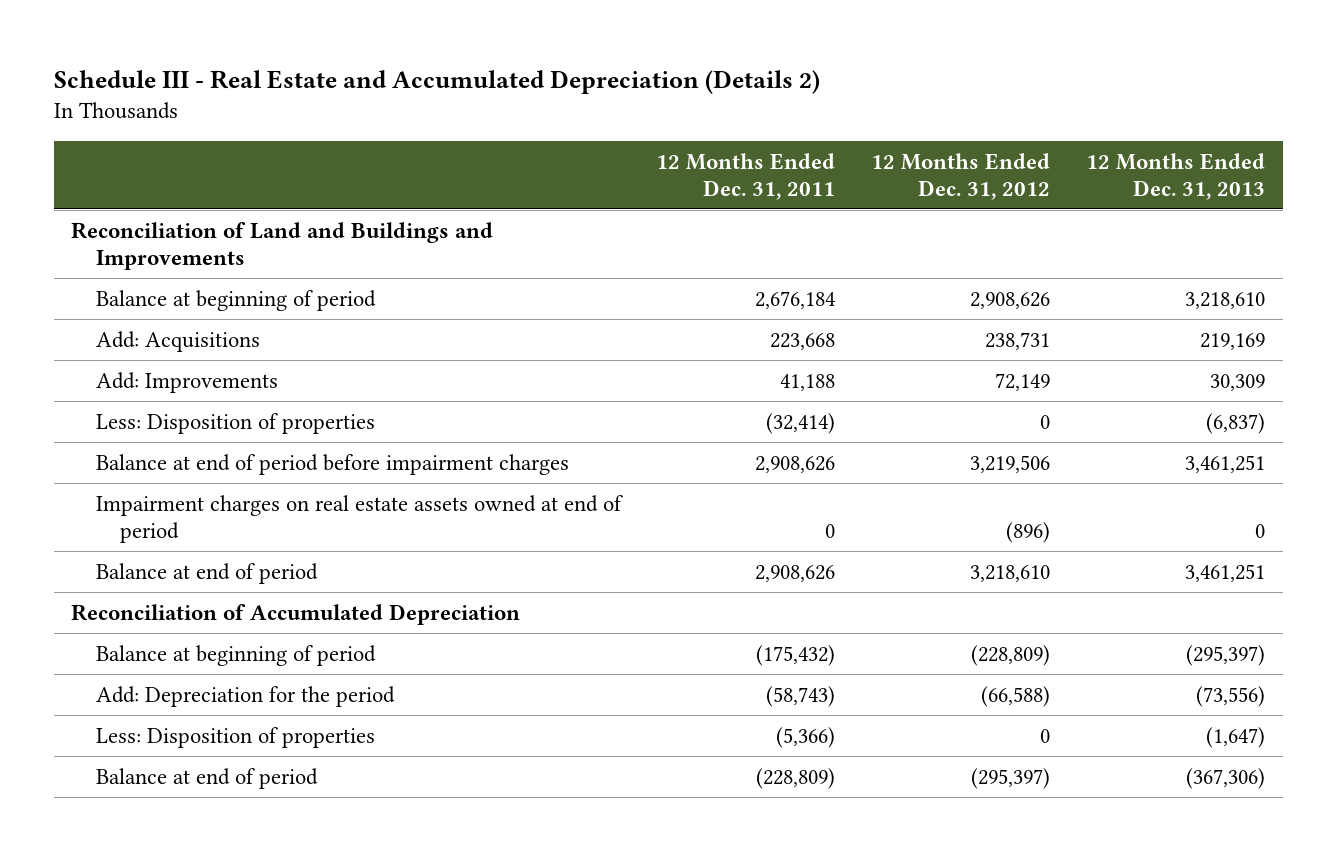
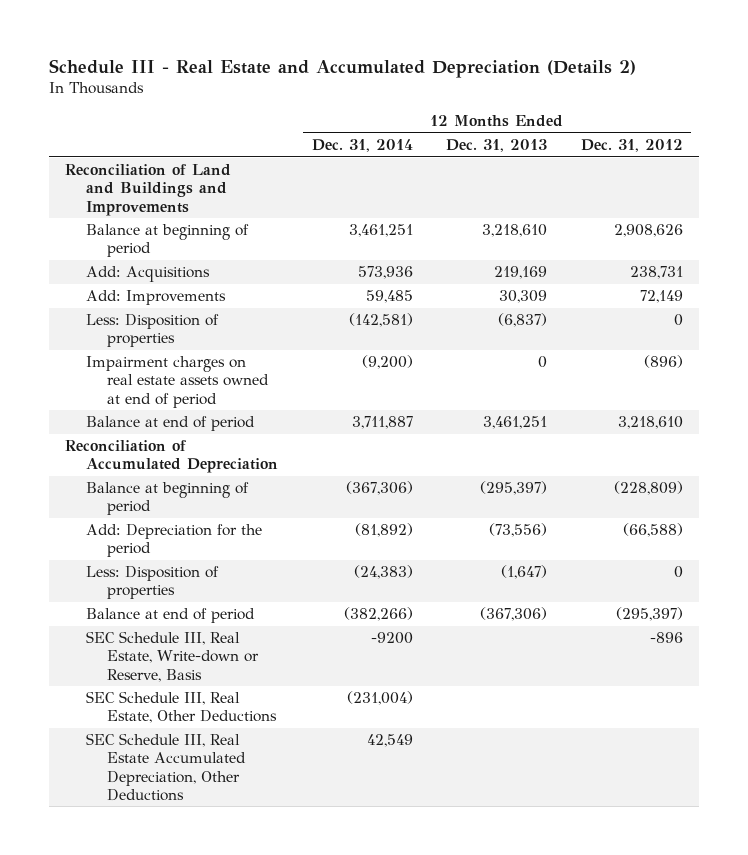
[656,152,836,200] 12 Months Ended Dec. 31, 2011 -> none
none -> [311,138,413,152] Dec. 31, 2014
[95,453,569,475] Balance at end of period before impairment charges -> none
none -> [86,631,260,682] SEC Schedule III, Real Estate, Write-down or Reserve, Basis
none -> [86,691,278,724] SEC Schedule III, Real Estate, Other Deductions
none -> [86,733,247,801] SEC Schedule III, Real Estate Accumulated Depreciation, Other Deductions

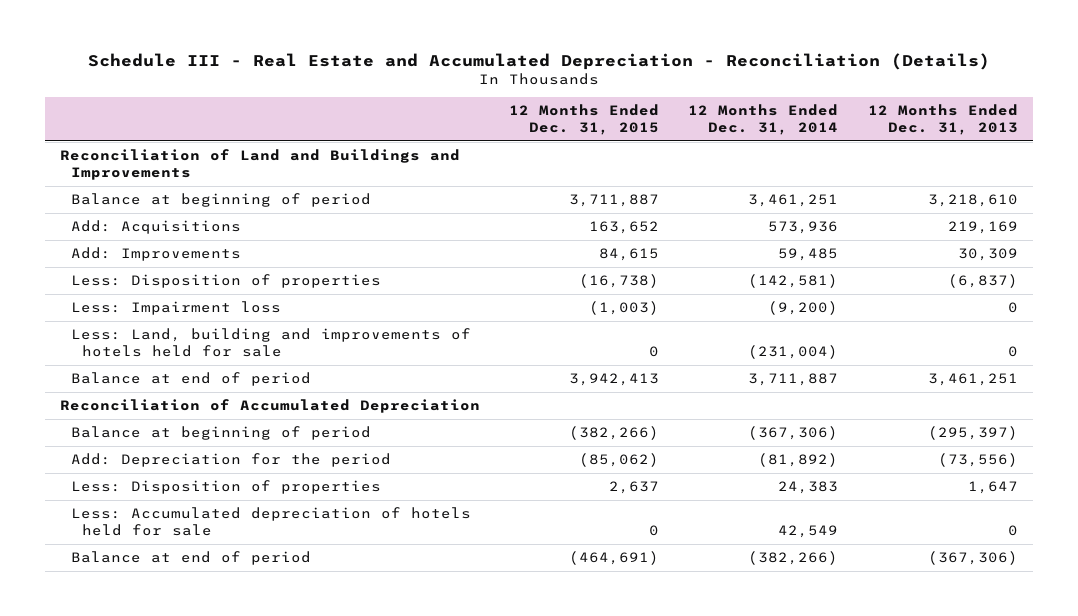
[48,58,636,78] Schedule III - Real Estate and Accumulated Depreciation (Details 2) -> [87,52,990,70] Schedule III - Real Estate and Accumulated Depreciation - Reconciliation (Details)
[580,138,683,152] Dec. 31, 2012 -> none
none -> [509,104,660,135] 12 Months Ended Dec. 31, 2015
[86,356,270,408] Impairment charges on real estate assets owned at end of period -> none
none -> [71,301,282,316] Less: Impairment loss
none -> [71,328,472,357] Less: Land, building and improvements of hotels held for sale
[353,565,413,580] (24,383) -> [778,481,839,495] 24,383
[501,565,548,580] (1,647) -> [967,481,1018,495] 1,647
none -> [71,507,472,536] Less: Accumulated depreciation of hotels held for sale
[86,631,260,682] SEC Schedule III, Real Estate, Write-down or Reserve, Basis -> none
[86,691,278,724] SEC Schedule III, Real Estate, Other Deductions -> none
[86,733,247,801] SEC Schedule III, Real Estate Accumulated Depreciation, Other Deductions -> none

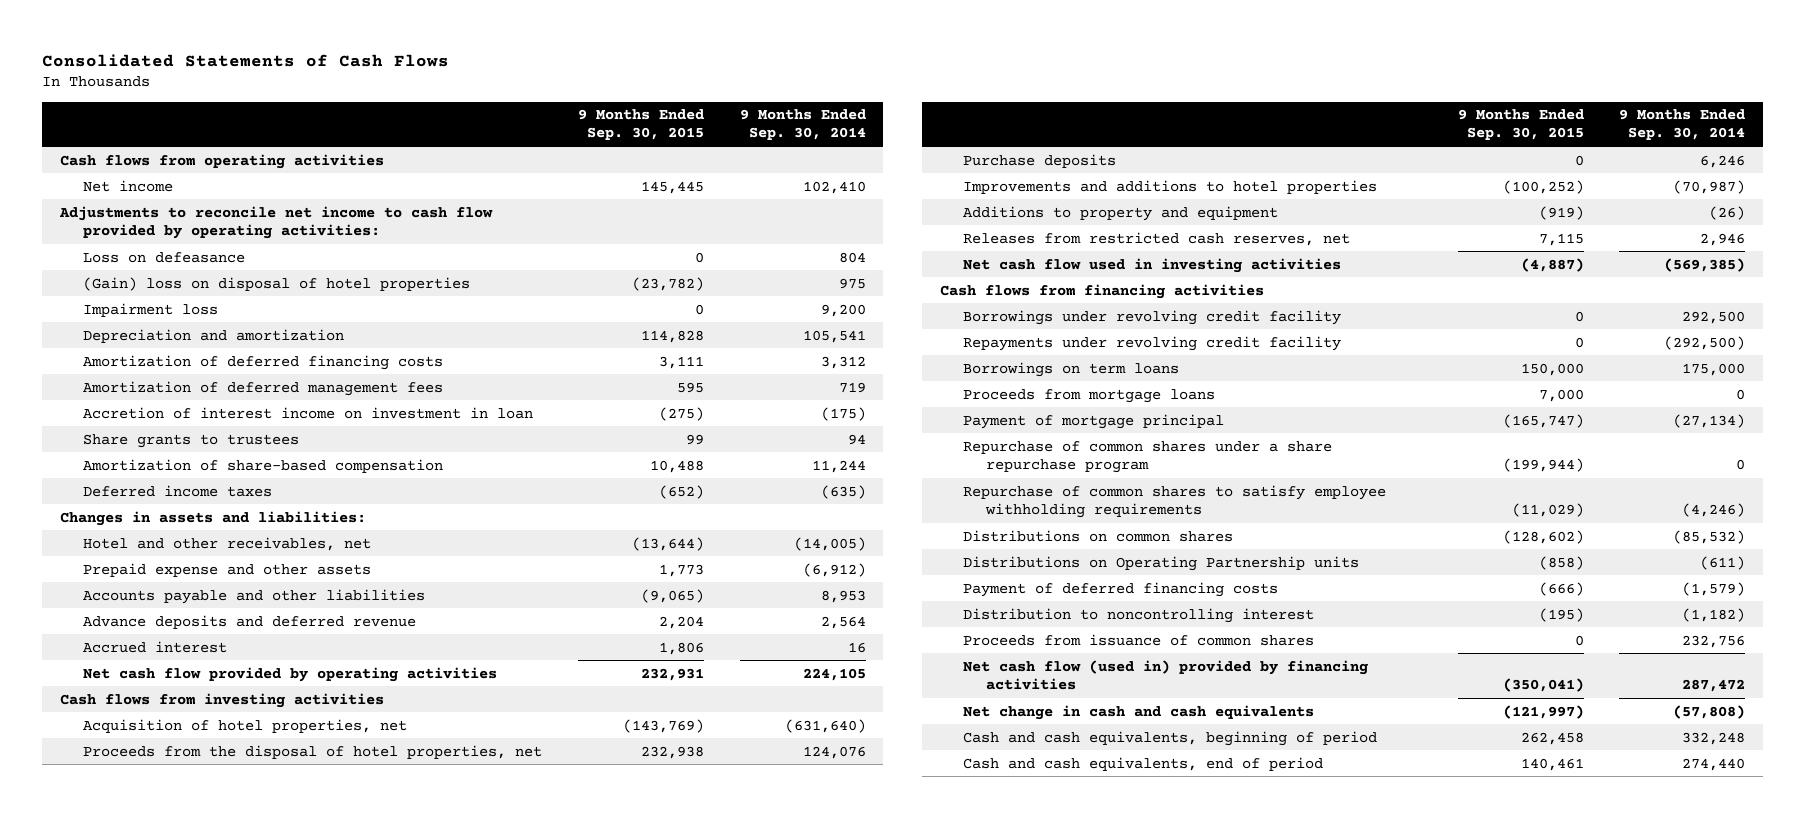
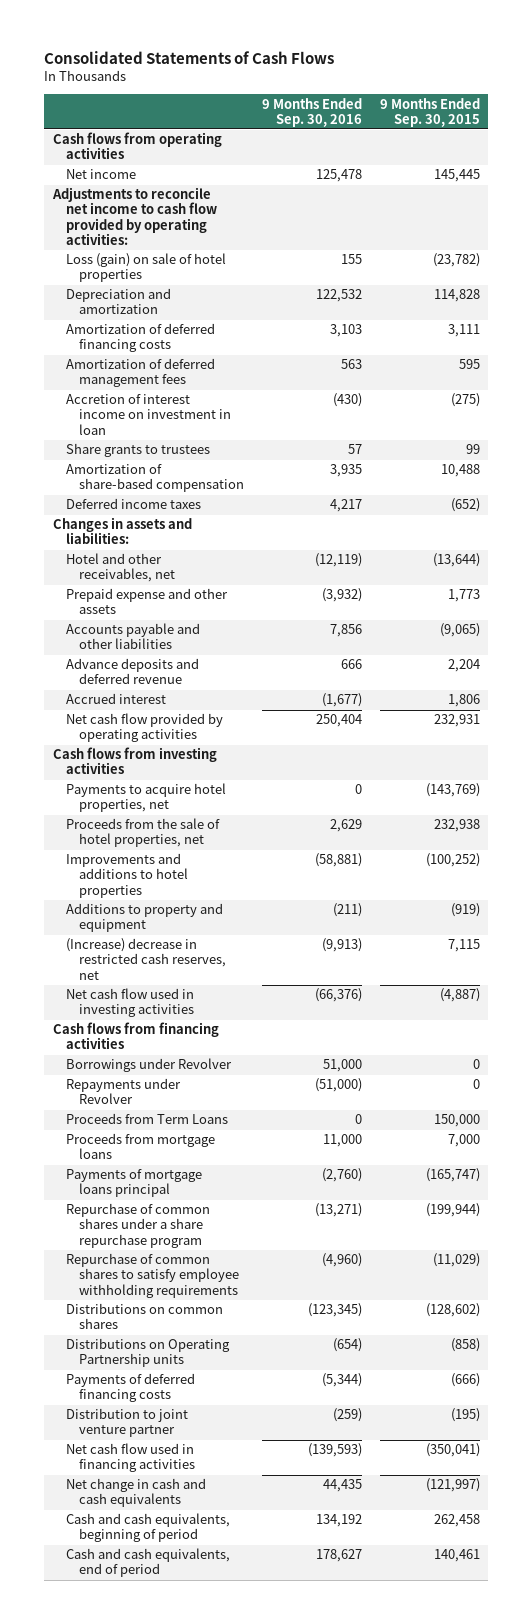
[739,109,866,141] 9 Months Ended Sep. 30, 2014 -> none
none -> [261,97,362,127] 9 Months Ended Sep. 30, 2016
[82,251,245,263] Loss on defeasance -> none
[82,302,218,317] Impairment loss -> none
[82,276,470,291] (Gain) loss on disposal of hotel properties -> [65,253,226,283] Loss (gain) on sale of hotel properties
[962,153,1116,168] Purchase deposits -> none
[82,718,407,733] Acquisition of hotel properties, net -> [65,783,226,813] Payments to acquire hotel properties, net
[82,744,542,759] Proceeds from the disposal of hotel properties, net -> [65,818,220,848] Proceeds from the sale of hotel properties, net
[962,231,1350,246] Releases from restricted cash reserves, net -> [65,938,226,980] (Increase) decrease in restricted cash reserves, net
[962,309,1341,325] Borrowings under revolving credit facility -> [65,1058,232,1073] Borrowings under Revolver
[962,335,1341,351] Repayments under revolving credit facility -> [65,1078,181,1105] Repayments under Revolver
[962,361,1179,377] Borrowings on term loans -> [65,1113,228,1125] Proceeds from Term Loans
[962,413,1224,429] Payment of mortgage principal -> [65,1169,202,1198] Payments of mortgage loans principal
[962,633,1314,646] Proceeds from issuance of common shares -> none
[962,581,1278,597] Payment of deferred financing costs -> [65,1373,195,1403] Payments of deferred financing costs
[962,607,1314,623] Distribution to noncontrolling interest -> [65,1408,188,1438] Distribution to joint venture partner
[962,659,1368,690] Net cash flow (used in) provided by financing activities -> [65,1443,195,1473] Net cash flow used in financing activities

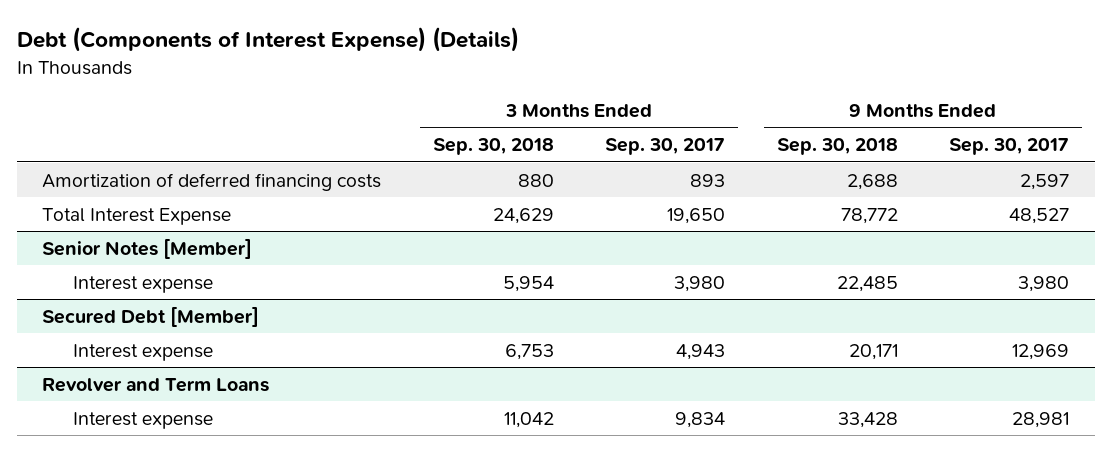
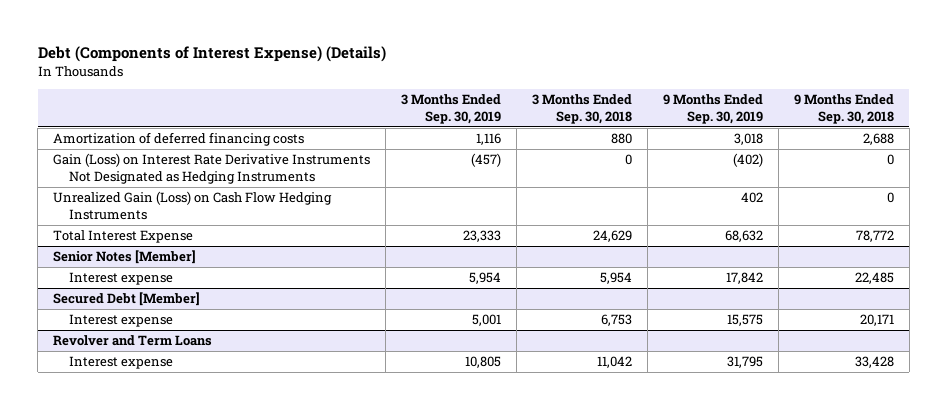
[605,138,726,156] Sep. 30, 2017 -> none
[949,138,1070,156] Sep. 30, 2017 -> none
none -> [401,93,502,124] 3 Months Ended Sep. 30, 2019
none -> [662,93,763,124] 9 Months Ended Sep. 30, 2019
none -> [53,153,371,185] Gain (Loss) on Interest Rate Derivative Instruments Not Designated as Hedging Instruments
none -> [53,191,333,221] Unrealized Gain (Loss) on Cash Flow Hedging Instruments

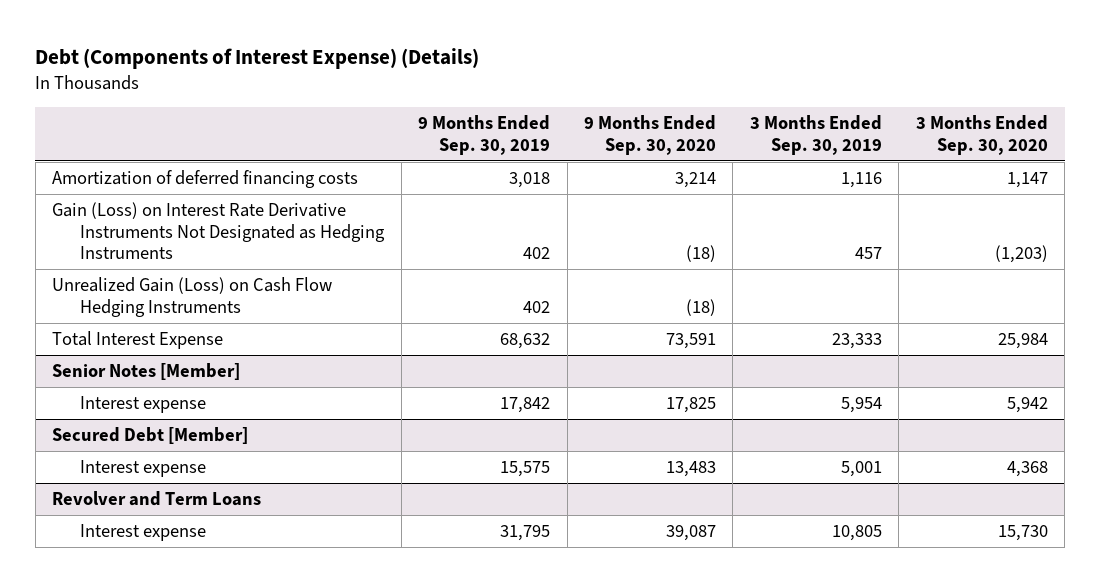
[532,93,633,124] 3 Months Ended Sep. 30, 2018 -> none
[793,93,894,124] 9 Months Ended Sep. 30, 2018 -> none
none -> [584,114,717,155] 9 Months Ended Sep. 30, 2020
none -> [915,114,1048,155] 3 Months Ended Sep. 30, 2020
[471,153,502,168] (457) -> [854,247,882,260] 457
[732,153,763,168] (402) -> [523,247,551,260] 402

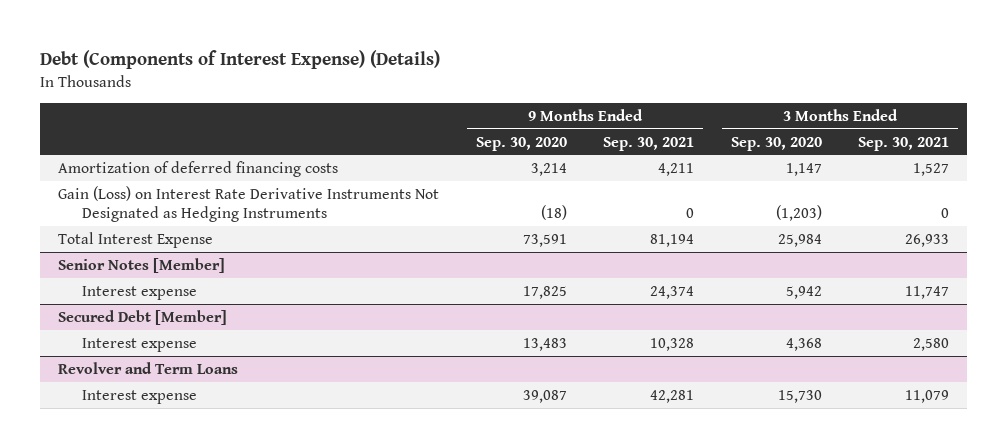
[418,114,551,155] 9 Months Ended Sep. 30, 2019 -> none
[749,114,882,155] 3 Months Ended Sep. 30, 2019 -> none
none -> [603,136,695,151] Sep. 30, 2021
none -> [858,136,950,151] Sep. 30, 2021
[52,277,333,317] Unrealized Gain (Loss) on Cash Flow Hedging Instruments -> none

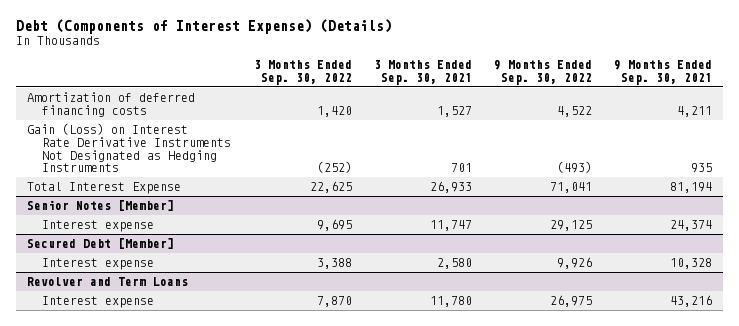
[475,136,567,151] Sep. 30, 2020 -> none
[730,136,822,151] Sep. 30, 2020 -> none
none -> [253,59,352,85] 3 Months Ended Sep. 30, 2022
none -> [494,59,593,85] 9 Months Ended Sep. 30, 2022
[686,208,695,219] 0 -> [691,163,713,174] 935
[941,208,950,219] 0 -> [450,163,472,173] 701
[650,389,695,403] 42,281 -> [670,295,713,308] 43,216
[905,389,950,403] 11,079 -> [429,296,472,308] 11,780

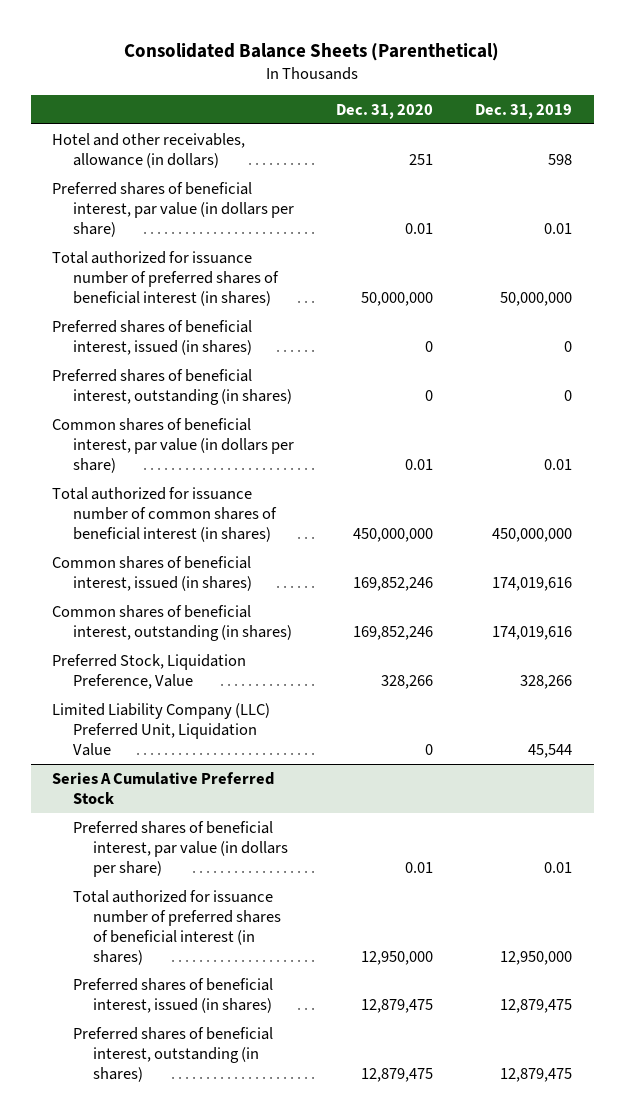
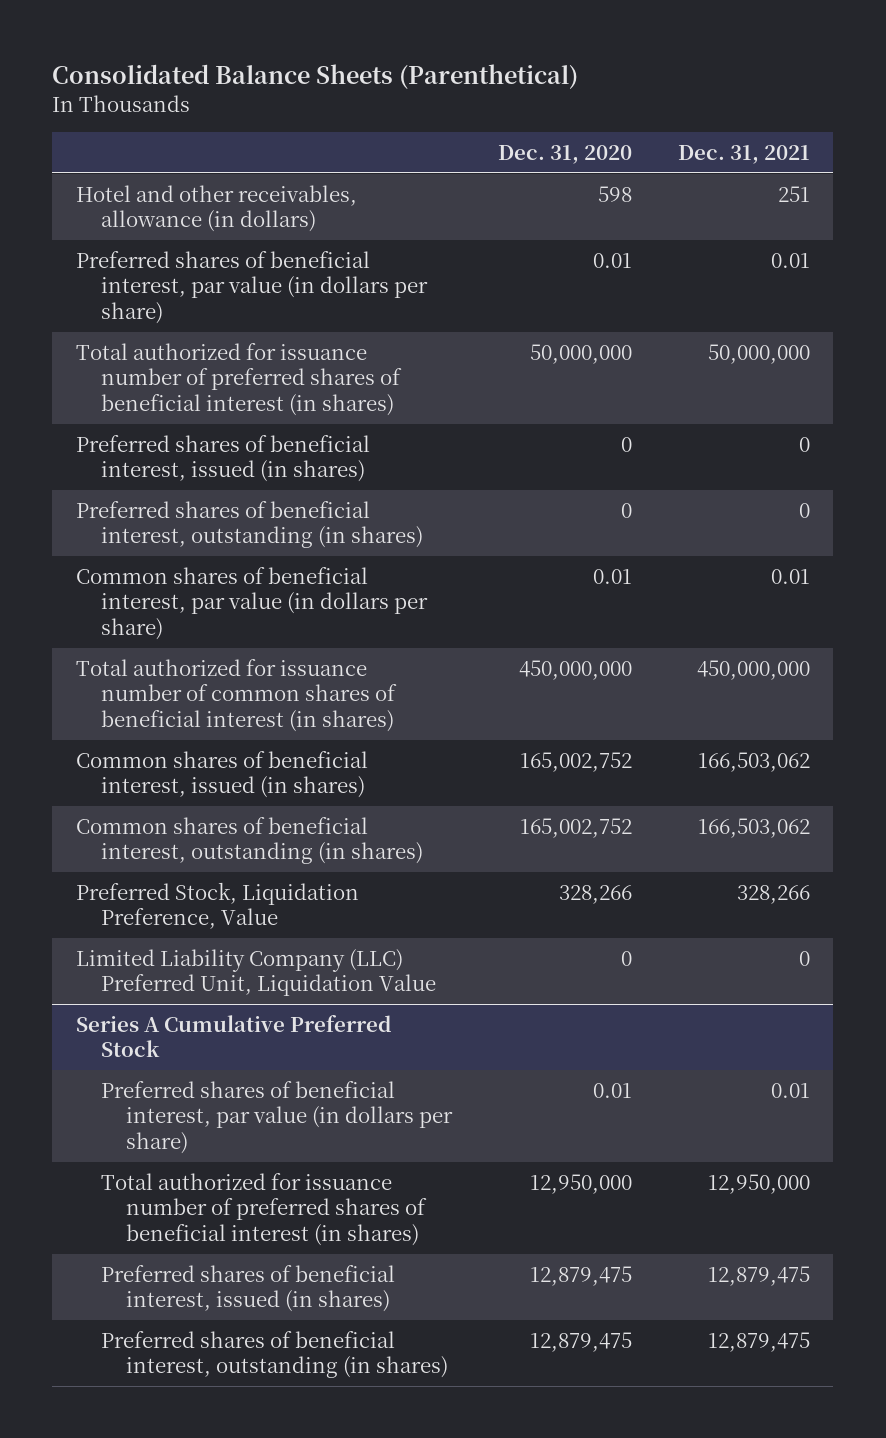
[475,103,573,119] Dec. 31, 2019 -> none
none -> [678,144,811,164] Dec. 31, 2021
[409,153,434,165] 251 -> [598,185,633,202] 598
[353,576,434,591] 169,852,246 -> [520,751,633,772] 165,002,752
[353,625,434,640] 169,852,246 -> [520,817,633,838] 165,002,752

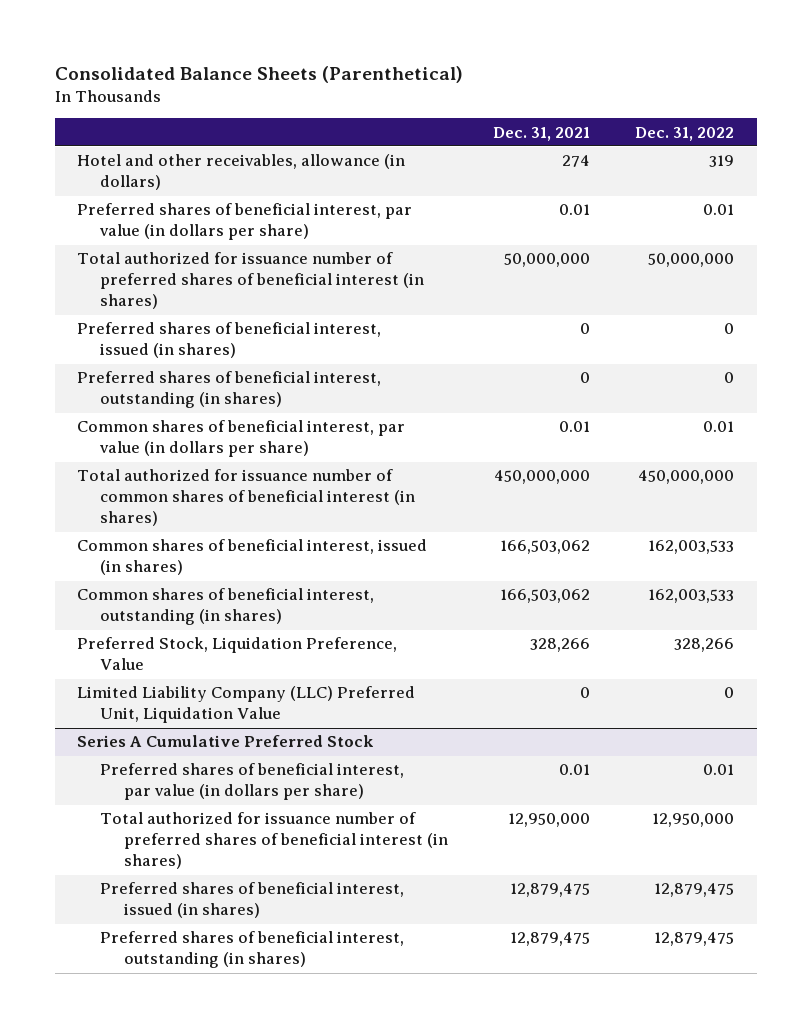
[498,144,633,164] Dec. 31, 2020 -> none
none -> [635,126,735,141] Dec. 31, 2022
[778,185,811,202] 251 -> [561,155,590,168] 274

